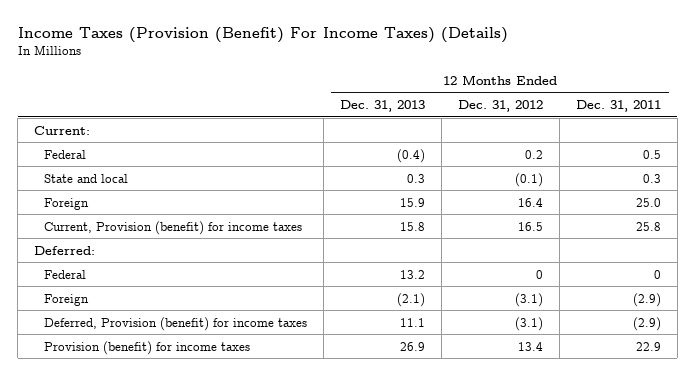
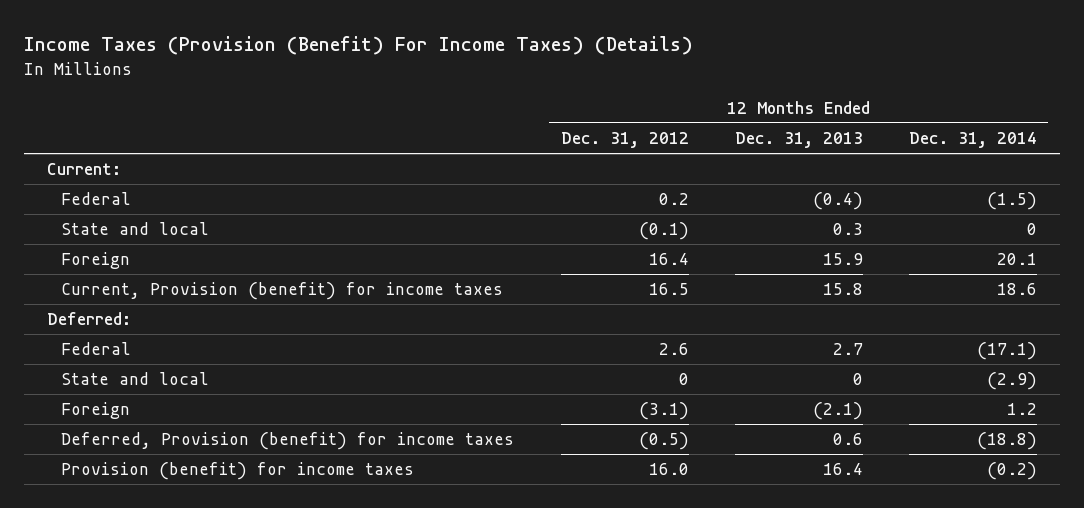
[575,100,661,113] Dec. 31, 2011 -> none
none -> [908,131,1037,148] Dec. 31, 2014
[399,269,425,279] 13.2 -> [832,343,863,356] 2.7
[535,269,543,279] 0 -> [658,343,689,356] 2.6
none -> [61,372,210,386] State and local
[399,317,425,327] 11.1 -> [832,433,863,446] 0.6
[514,316,543,331] (3.1) -> [638,432,689,451] (0.5)
[399,341,425,351] 26.9 -> [822,463,863,476] 16.4
[517,341,543,351] 13.4 -> [648,463,689,476] 16.0

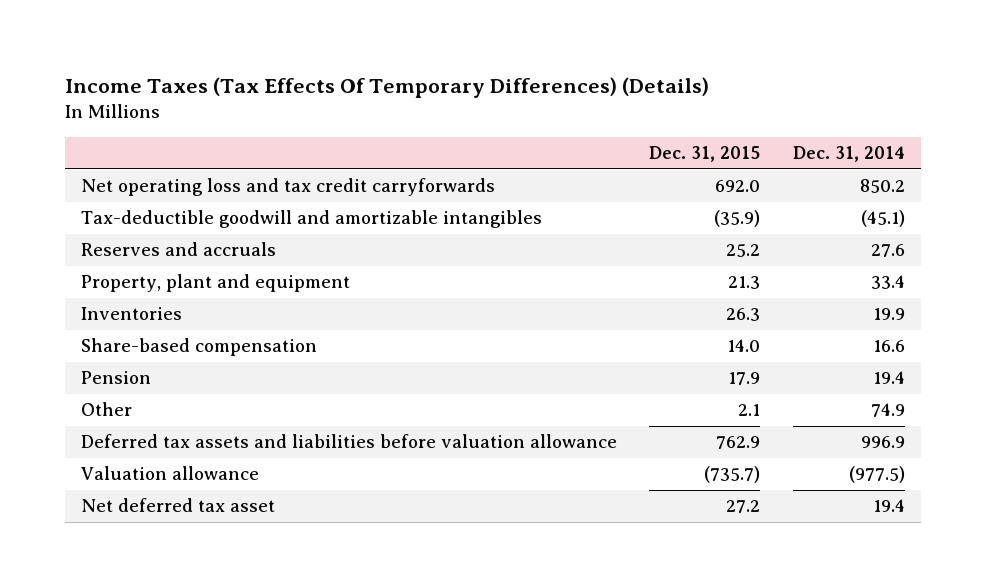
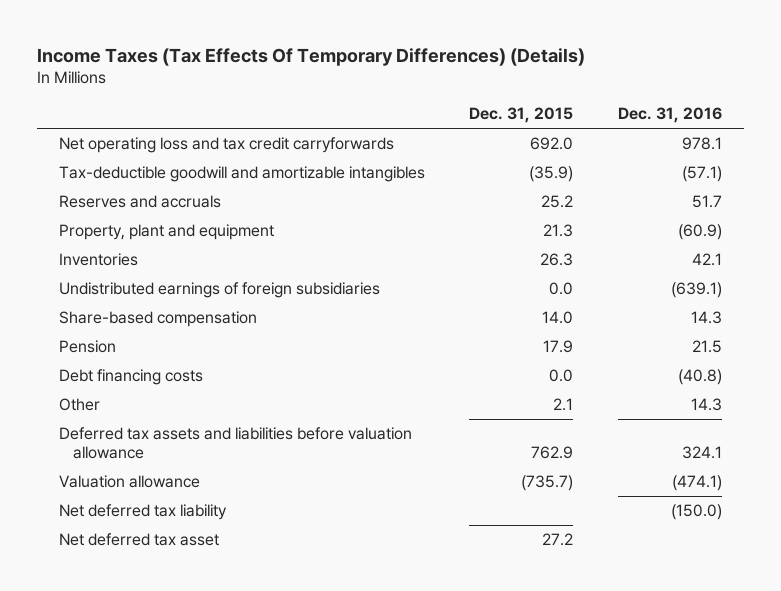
[792,146,905,163] Dec. 31, 2014 -> none
none -> [617,107,722,124] Dec. 31, 2016
none -> [59,282,381,299] Undistributed earnings of foreign subsidiaries
none -> [59,369,204,386] Debt financing costs
none -> [59,504,228,521] Net deferred tax liability

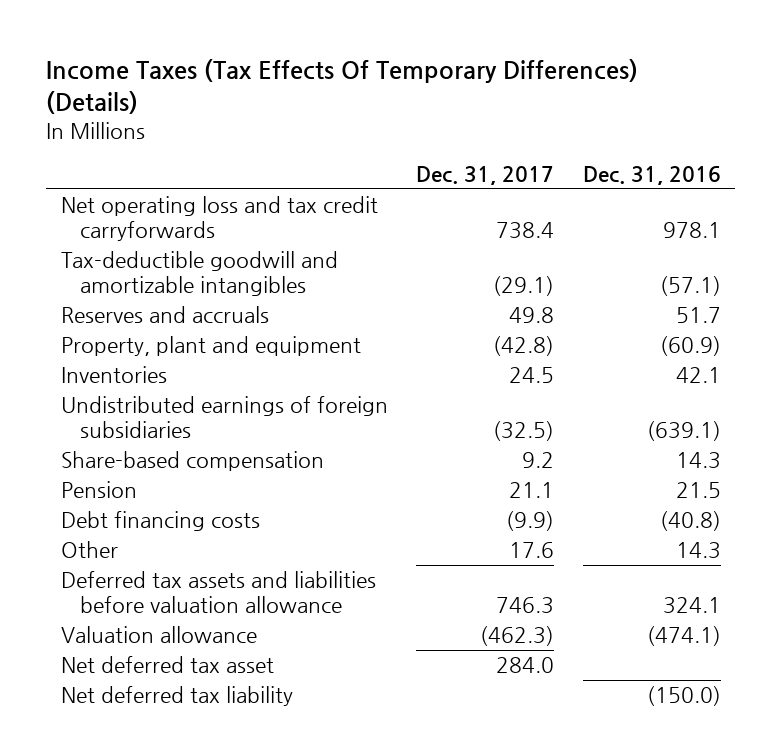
[469,107,574,124] Dec. 31, 2015 -> none
none -> [416,165,555,185] Dec. 31, 2017
[59,504,228,521] Net deferred tax liability -> [60,686,293,707] Net deferred tax liability

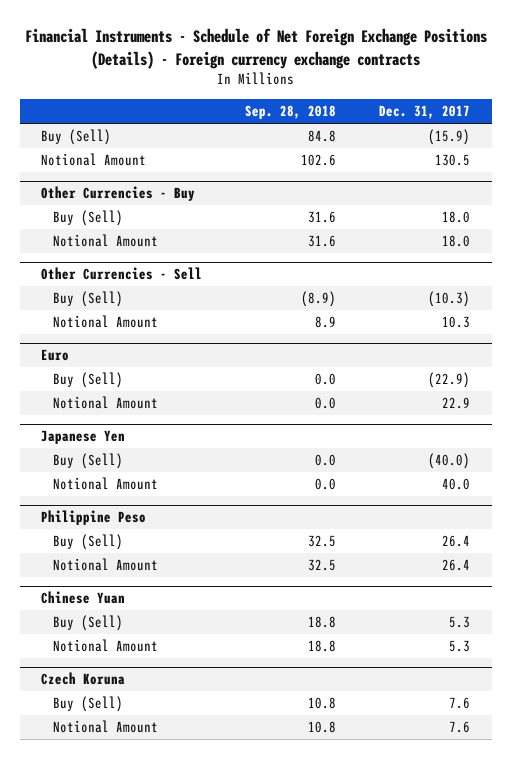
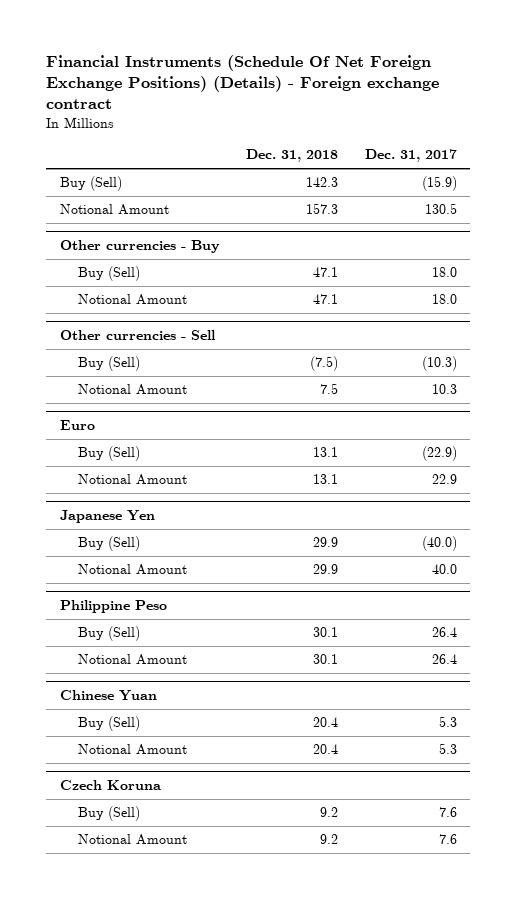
[24,28,487,69] Financial Instruments - Schedule of Net Foreign Exchange Positions (Details) - Foreign currency exchange contracts -> [46,55,440,110] Financial Instruments (Schedule Of Net Foreign Exchange Positions) (Details) - Foreign exchange contract
[245,105,337,120] Sep. 28, 2018 -> none
none -> [245,149,338,163] Dec. 31, 2018
[41,186,196,202] Other Currencies - Buy -> [59,239,220,253] Other currencies - Buy
[41,267,203,281] Other Currencies - Sell -> [59,329,216,340] Other currencies - Sell

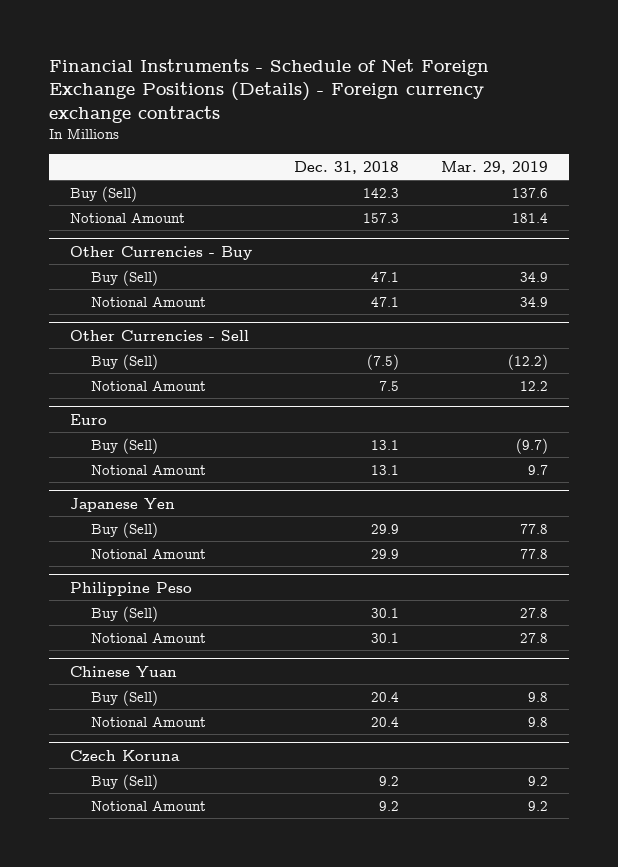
[46,55,440,110] Financial Instruments (Schedule Of Net Foreign Exchange Positions) (Details) - Foreign exchange contract -> [48,59,489,123] Financial Instruments - Schedule of Net Foreign Exchange Positions (Details) - Foreign currency exchange contracts
[364,149,457,163] Dec. 31, 2017 -> none
none -> [440,160,548,174] Mar. 29, 2019
[59,239,220,253] Other currencies - Buy -> [69,245,252,260] Other Currencies - Buy
[59,329,216,340] Other currencies - Sell -> [69,329,249,341] Other Currencies - Sell

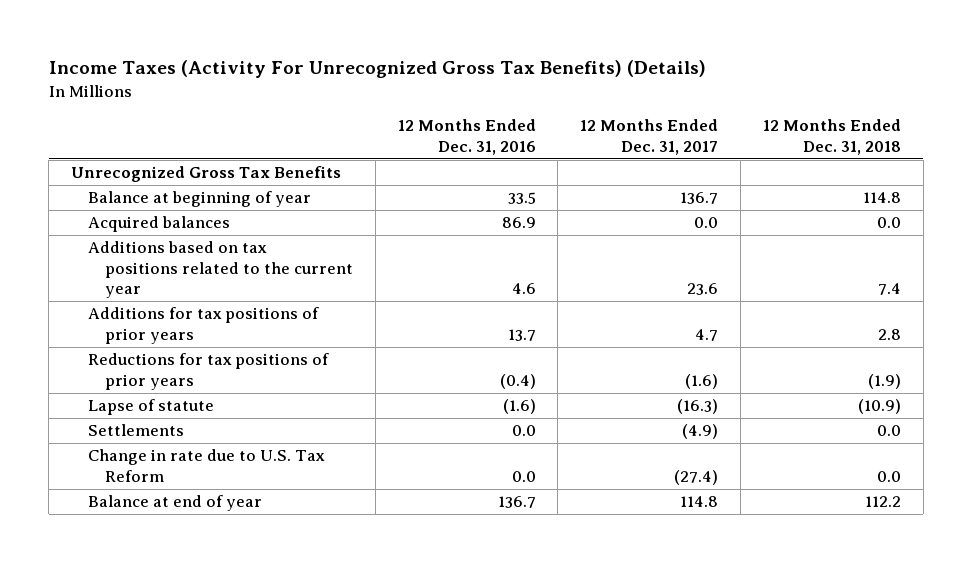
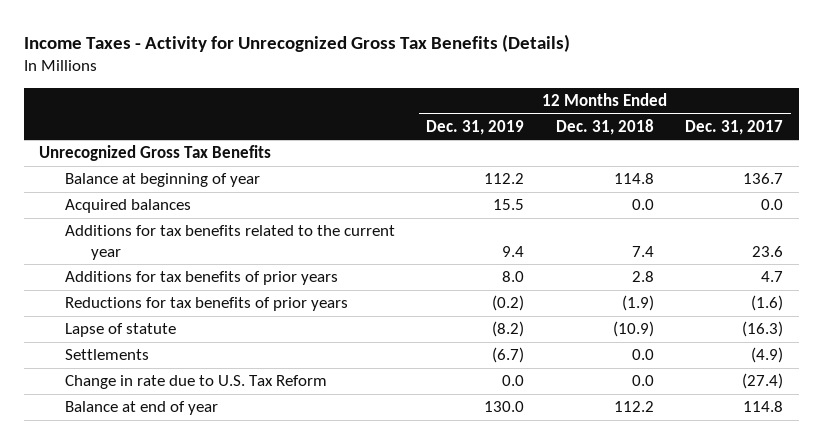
[48,60,706,79] Income Taxes (Activity For Unrecognized Gross Tax Benefits) (Details) -> [23,34,570,53] Income Taxes - Activity for Unrecognized Gross Tax Benefits (Details)
[397,119,536,155] 12 Months Ended Dec. 31, 2016 -> none
none -> [426,119,525,135] Dec. 31, 2019
[87,241,353,299] Additions based on tax positions related to the current year -> [65,225,396,260] Additions for tax benefits related to the current year
[87,307,319,344] Additions for tax positions of prior years -> [65,271,339,286] Additions for tax benefits of prior years
[87,353,329,390] Reductions for tax positions of prior years -> [65,297,349,312] Reductions for tax benefits of prior years

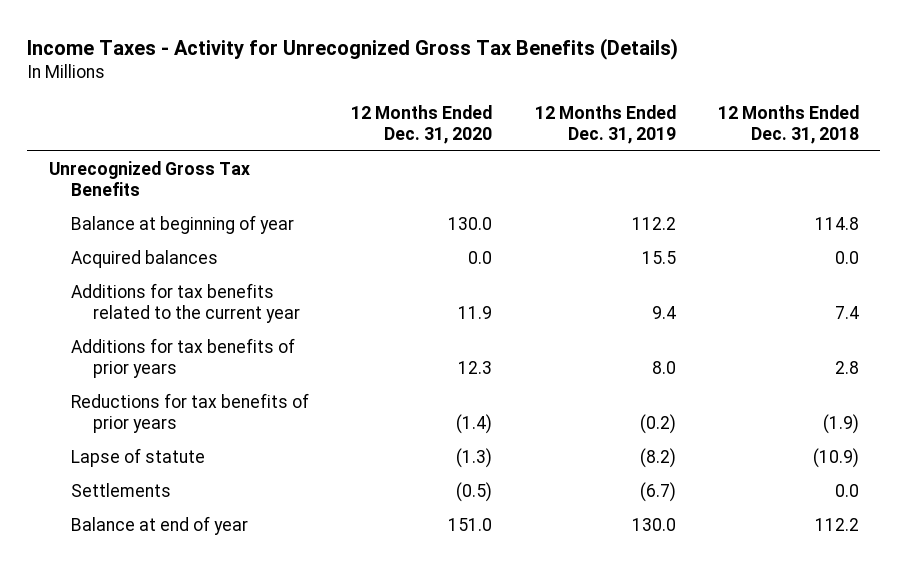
[685,119,784,135] Dec. 31, 2017 -> none
none -> [351,105,493,144] 12 Months Ended Dec. 31, 2020
[65,375,328,390] Change in rate due to U.S. Tax Reform -> none

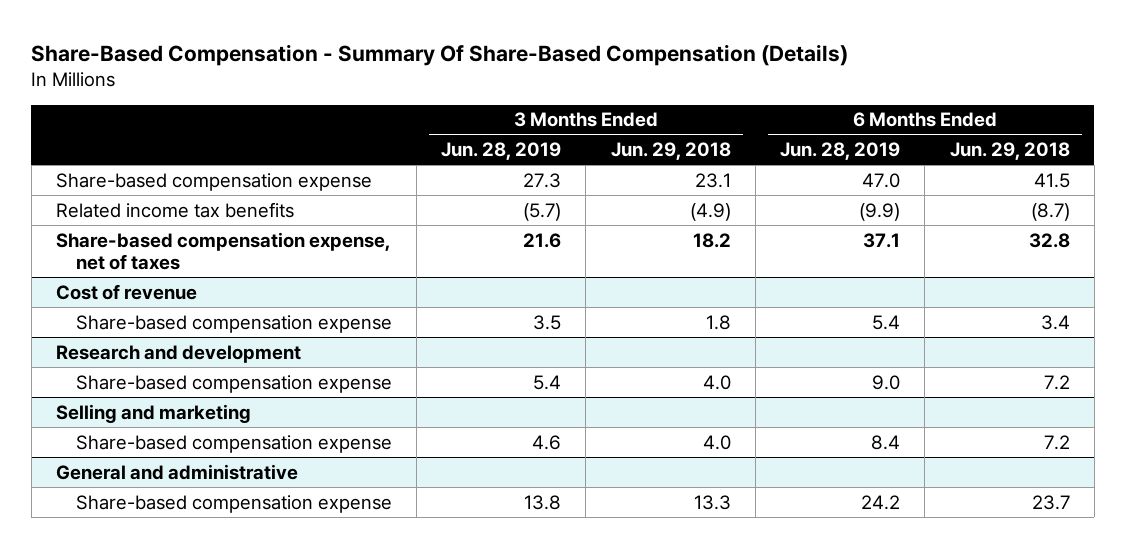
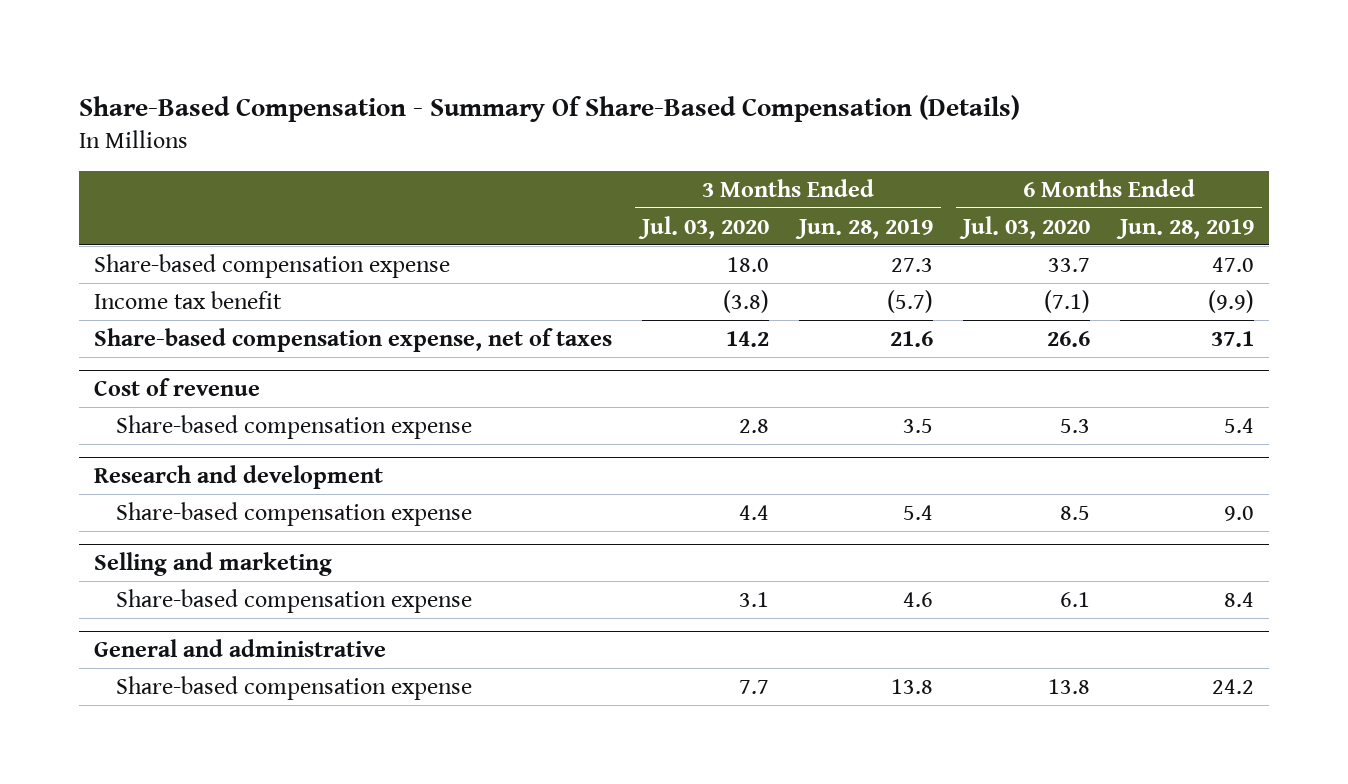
[610,142,731,161] Jun. 29, 2018 -> none
[949,142,1070,161] Jun. 29, 2018 -> none
none -> [638,215,770,239] Jul. 03, 2020
none -> [959,215,1091,239] Jul. 03, 2020
[56,201,295,218] Related income tax benefits -> [94,290,283,309] Income tax benefit

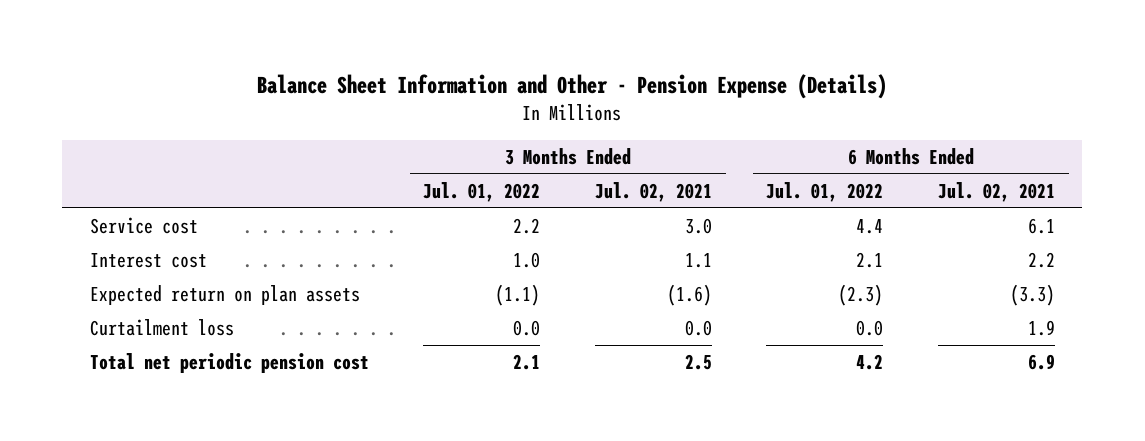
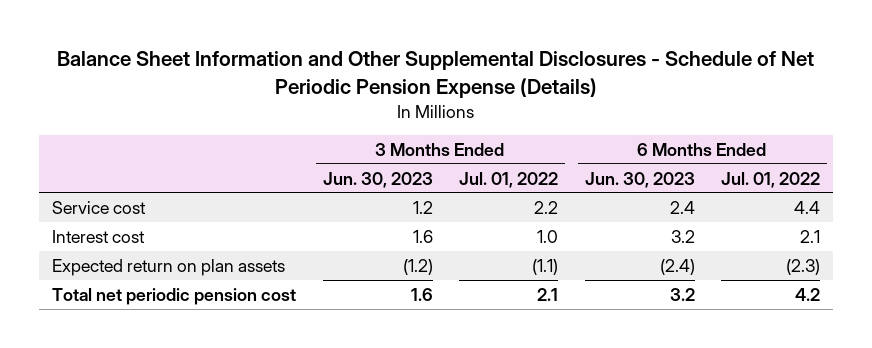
[257,74,888,100] Balance Sheet Information and Other - Pension Expense (Details) -> [57,51,815,98] Balance Sheet Information and Other Supplemental Disclosures - Schedule of Net Periodic Pension Expense (Details)
[594,181,712,202] Jul. 02, 2021 -> none
[938,181,1056,202] Jul. 02, 2021 -> none
none -> [322,171,433,188] Jun. 30, 2023
none -> [584,171,695,188] Jun. 30, 2023
[89,318,234,336] Curtailment loss -> none

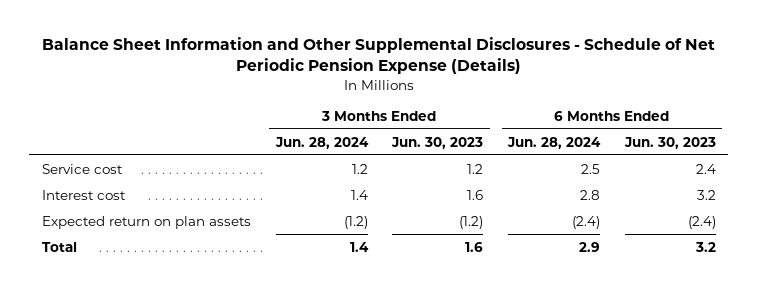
[459,171,559,188] Jul. 01, 2022 -> none
[721,171,821,188] Jul. 01, 2022 -> none
none -> [274,136,369,149] Jun. 28, 2024
none -> [507,136,602,149] Jun. 28, 2024
[52,287,297,305] Total net periodic pension cost -> [41,241,77,252] Total

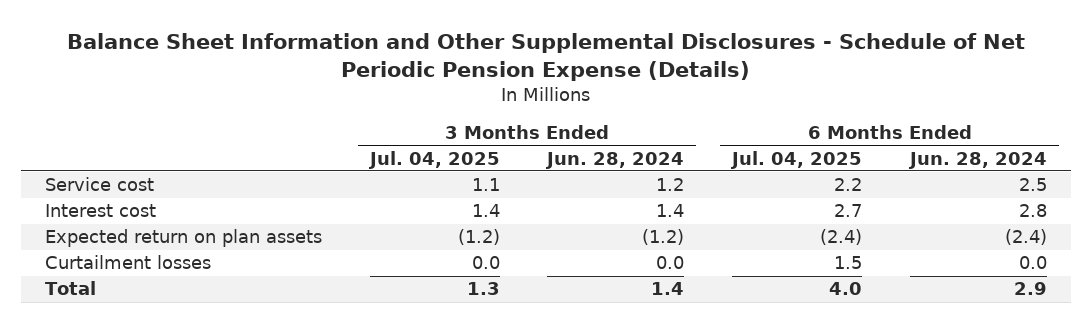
[391,136,484,149] Jun. 30, 2023 -> none
[623,136,716,149] Jun. 30, 2023 -> none
none -> [367,150,500,169] Jul. 04, 2025
none -> [730,150,863,169] Jul. 04, 2025
none -> [44,255,211,270] Curtailment losses

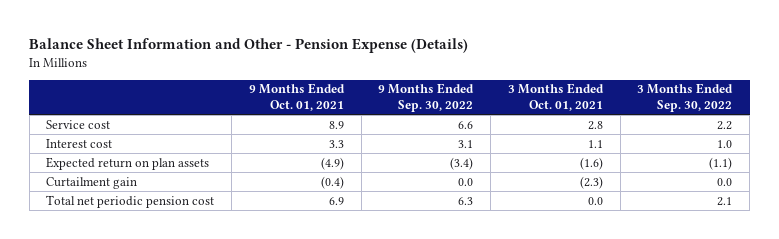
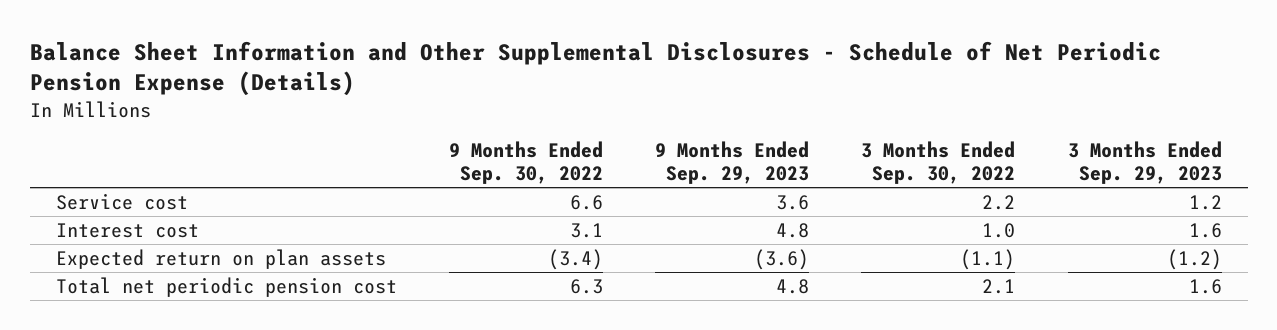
[29,38,469,54] Balance Sheet Information and Other - Pension Expense (Details) -> [29,40,1161,97] Balance Sheet Information and Other Supplemental Disclosures - Schedule of Net Periodic Pension Expense (Details)
[248,83,345,112] 9 Months Ended Oct. 01, 2021 -> none
[507,83,604,112] 3 Months Ended Oct. 01, 2021 -> none
none -> [655,141,810,185] 9 Months Ended Sep. 29, 2023
none -> [1067,141,1222,185] 3 Months Ended Sep. 29, 2023
[46,176,138,189] Curtailment gain -> none

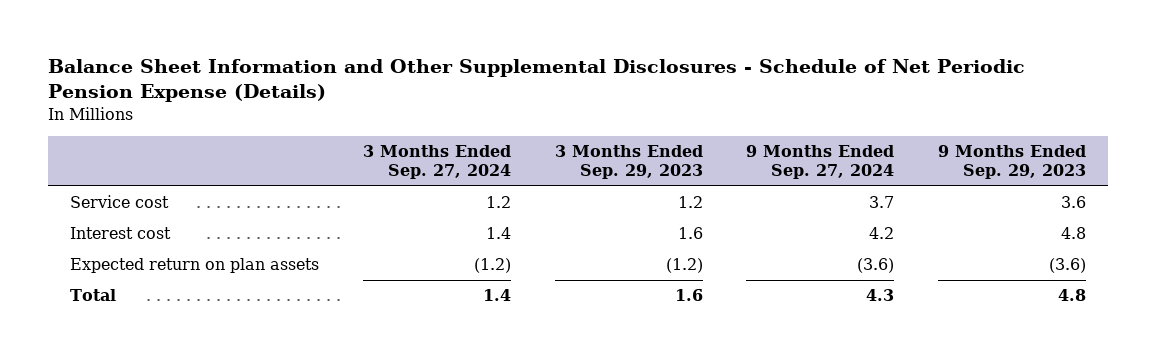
[448,141,603,185] 9 Months Ended Sep. 30, 2022 -> none
[861,141,1016,185] 3 Months Ended Sep. 30, 2022 -> none
none -> [362,145,511,180] 3 Months Ended Sep. 27, 2024
none -> [746,145,895,180] 9 Months Ended Sep. 27, 2024
[55,276,397,297] Total net periodic pension cost -> [69,289,116,302] Total

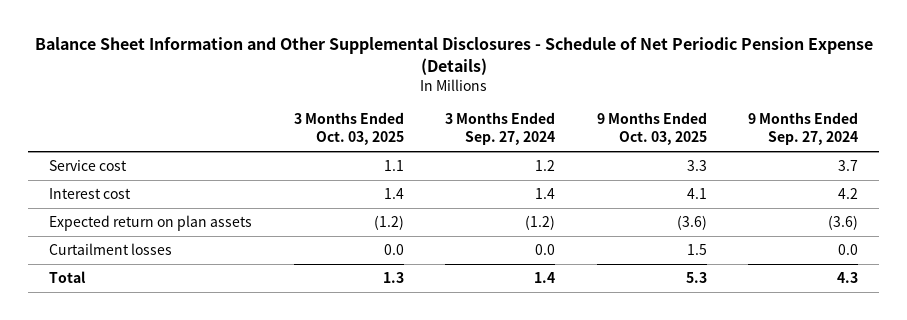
[554,145,703,180] 3 Months Ended Sep. 29, 2023 -> none
[938,145,1087,180] 9 Months Ended Sep. 29, 2023 -> none
none -> [293,112,404,146] 3 Months Ended Oct. 03, 2025
none -> [596,112,707,146] 9 Months Ended Oct. 03, 2025
none -> [49,243,173,256] Curtailment losses

